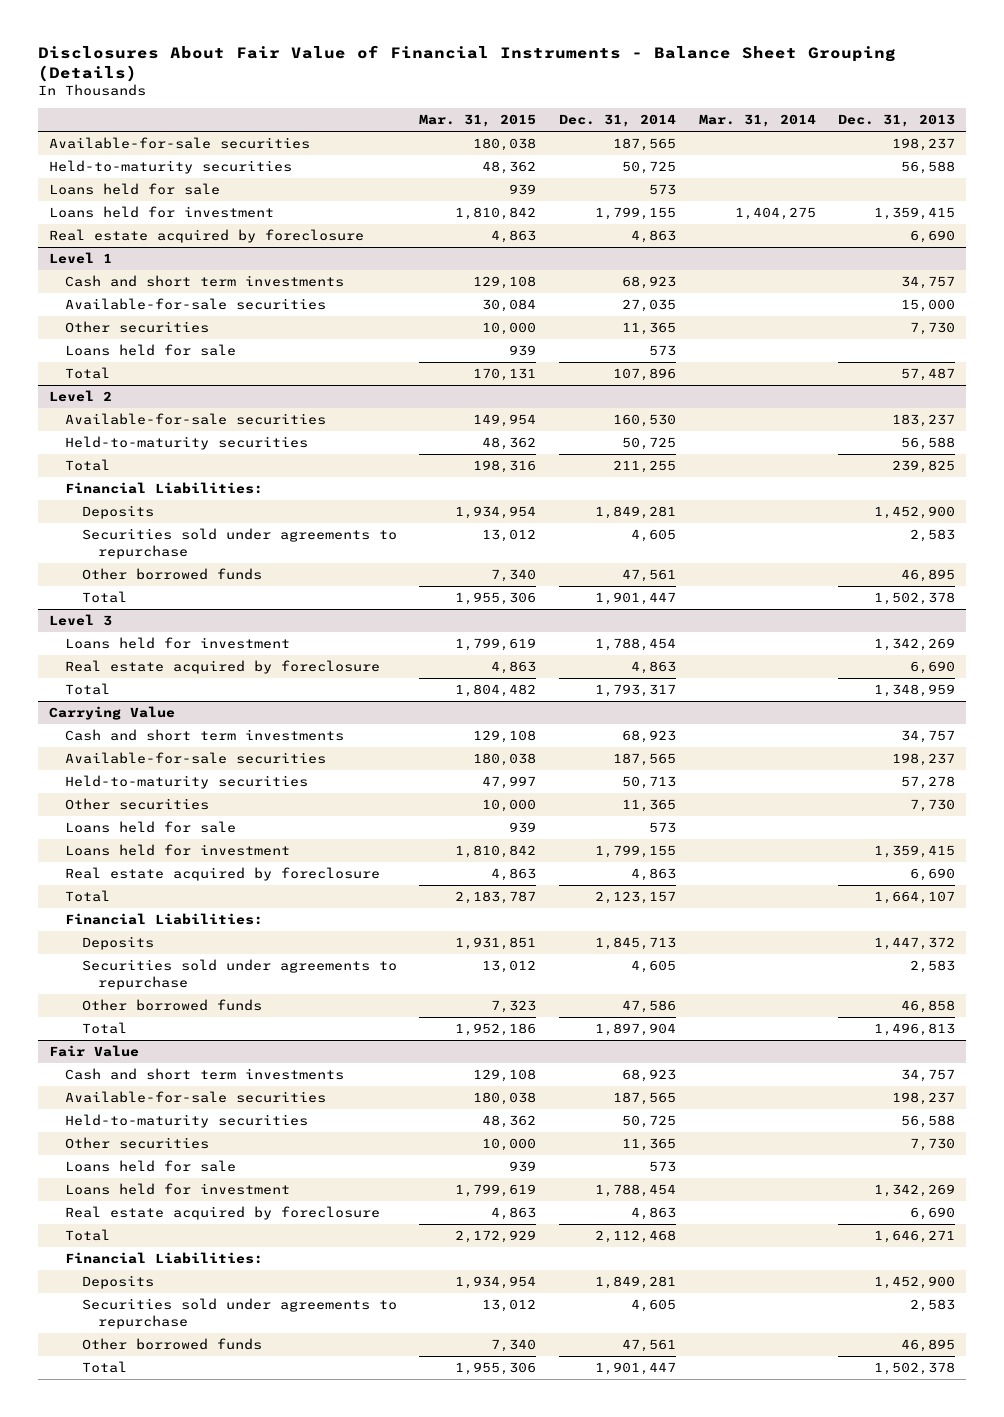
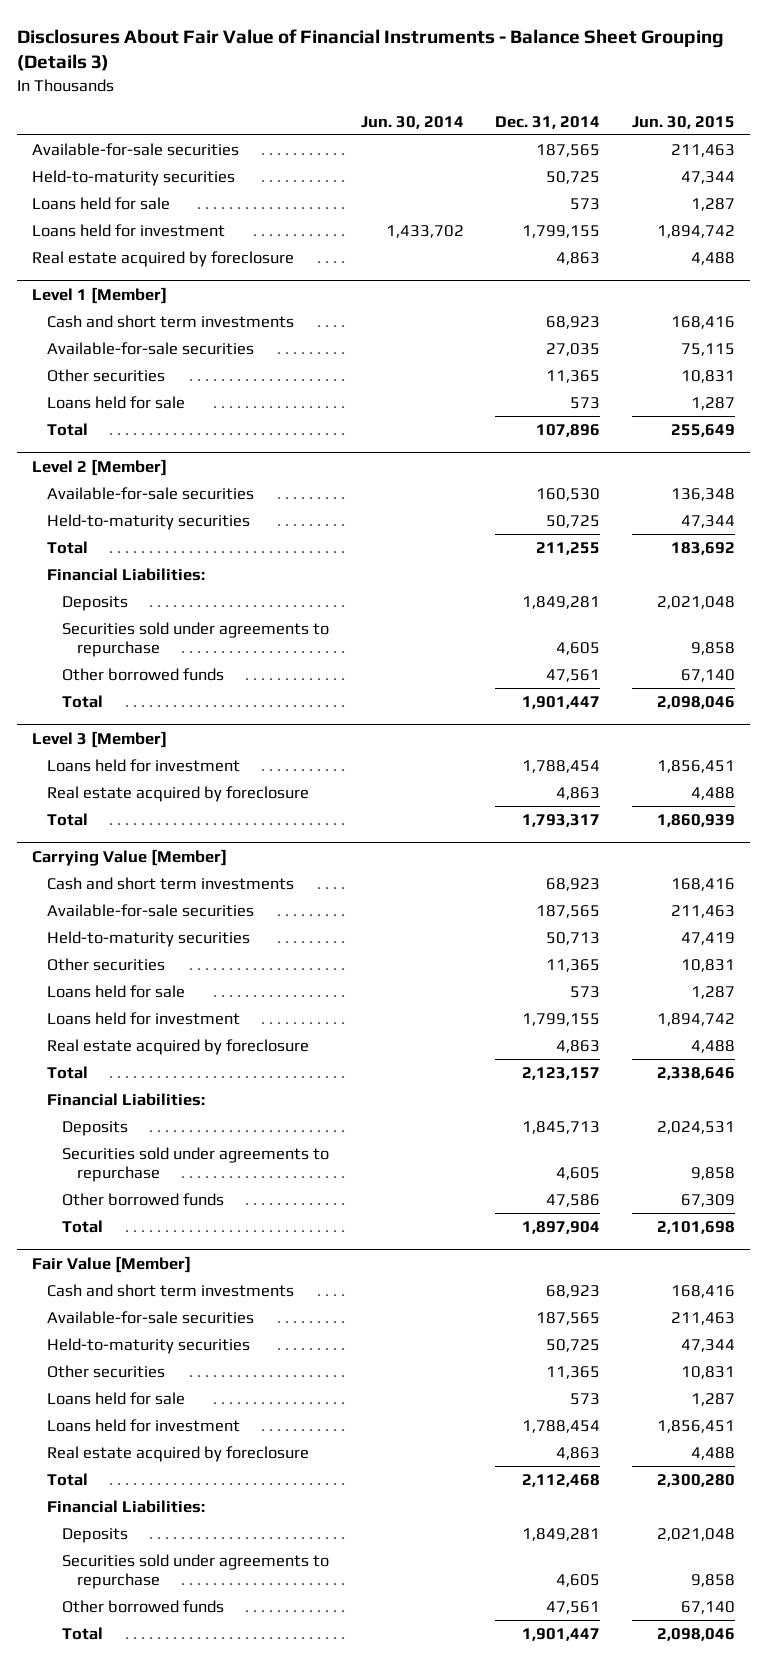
[37,44,896,82] Disclosures About Fair Value of Financial Instruments - Balance Sheet Grouping (Details) -> [16,28,724,72] Disclosures About Fair Value of Financial Instruments - Balance Sheet Grouping (Details 3)
[419,114,537,128] Mar. 31, 2015 -> none
[698,114,816,128] Mar. 31, 2014 -> none
[838,114,956,128] Dec. 31, 2013 -> none
none -> [360,115,464,129] Jun. 30, 2014
none -> [631,115,735,129] Jun. 30, 2015
[48,251,112,264] Level 1 -> [32,286,168,304] Level 1 [Member]
[48,389,112,402] Level 2 -> [32,458,168,476] Level 2 [Member]
[48,613,112,626] Level 3 -> [32,730,168,748] Level 3 [Member]
[48,705,175,720] Carrying Value -> [32,848,228,866] Carrying Value [Member]
[48,1044,139,1057] Fair Value -> [32,1255,192,1273] Fair Value [Member]

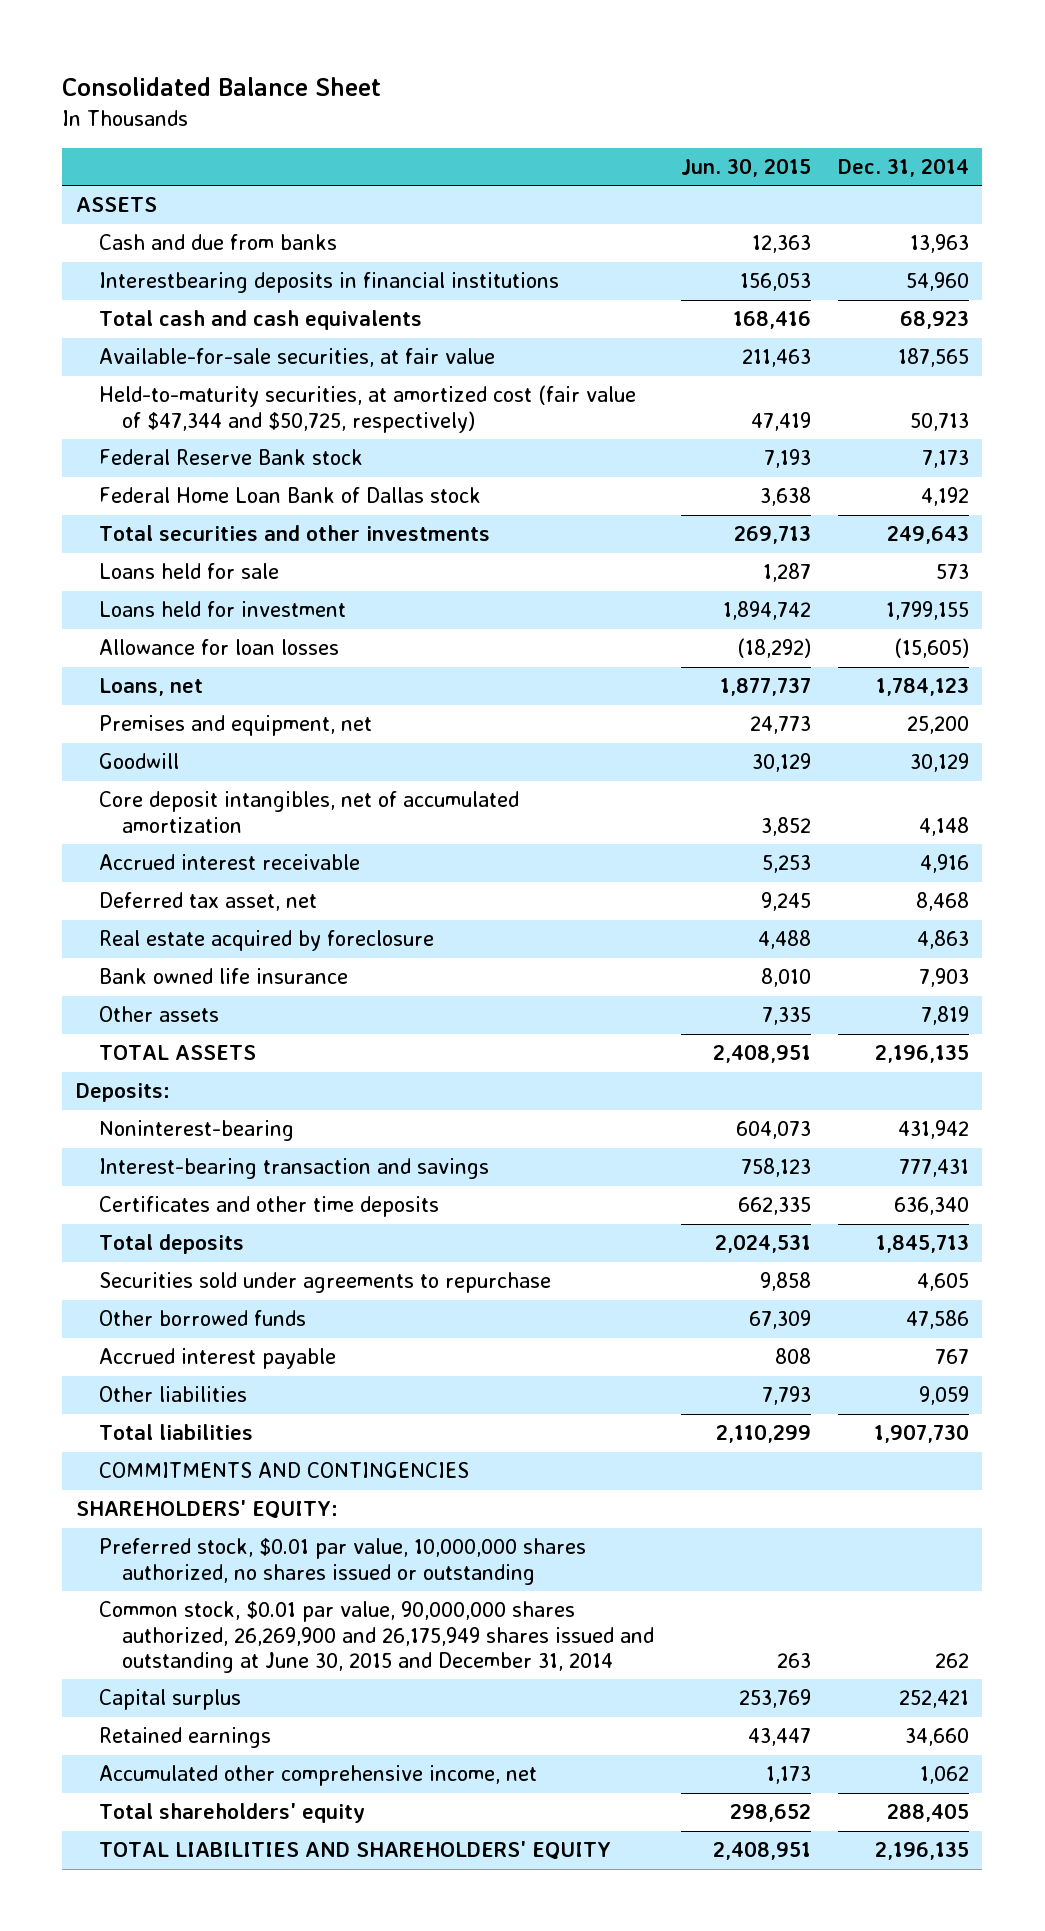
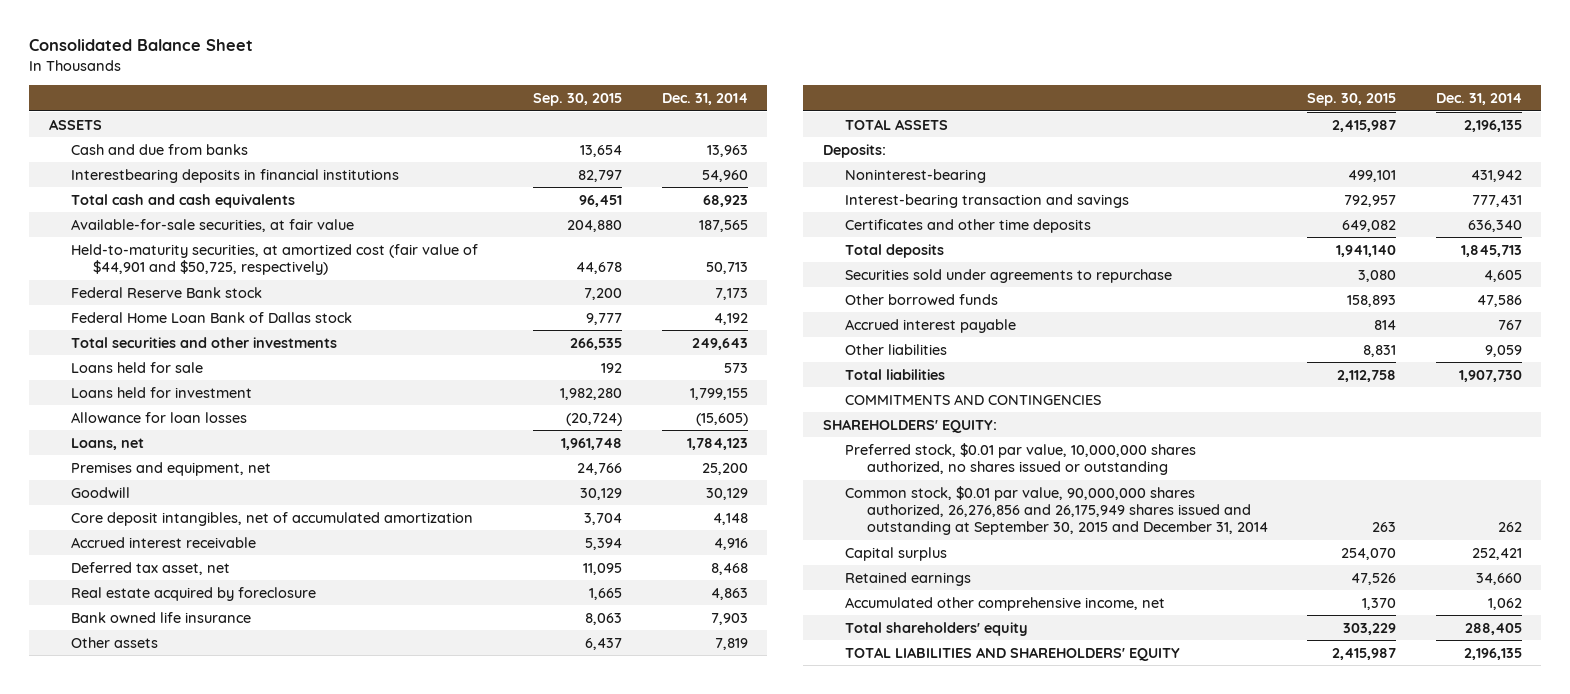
[681,157,812,177] Jun. 30, 2015 -> none
none -> [533,93,623,107] Sep. 30, 2015
[99,385,637,433] Held-to-maturity securities, at amortized cost (fair value of $47,344 and $50,725, respectively) -> [70,243,478,276] Held-to-maturity securities, at amortized cost (fair value of $44,901 and $50,725, respectively)
[99,1601,655,1673] Common stock, $0.01 par value, 90,000,000 shares authorized, 26,269,900 and 26,175,949 shares issued and outstanding at June 30, 2015 and December 31, 2014 -> [845,485,1269,536] Common stock, $0.01 par value, 90,000,000 shares authorized, 26,276,856 and 26,175,949 shares issued and outstanding at September 30, 2015 and December 31, 2014

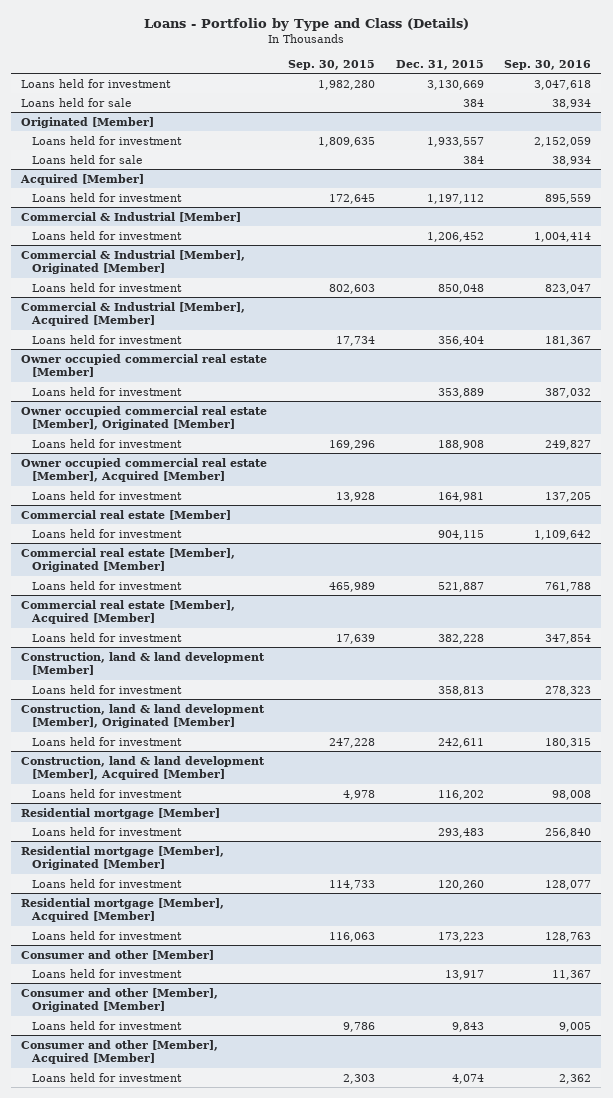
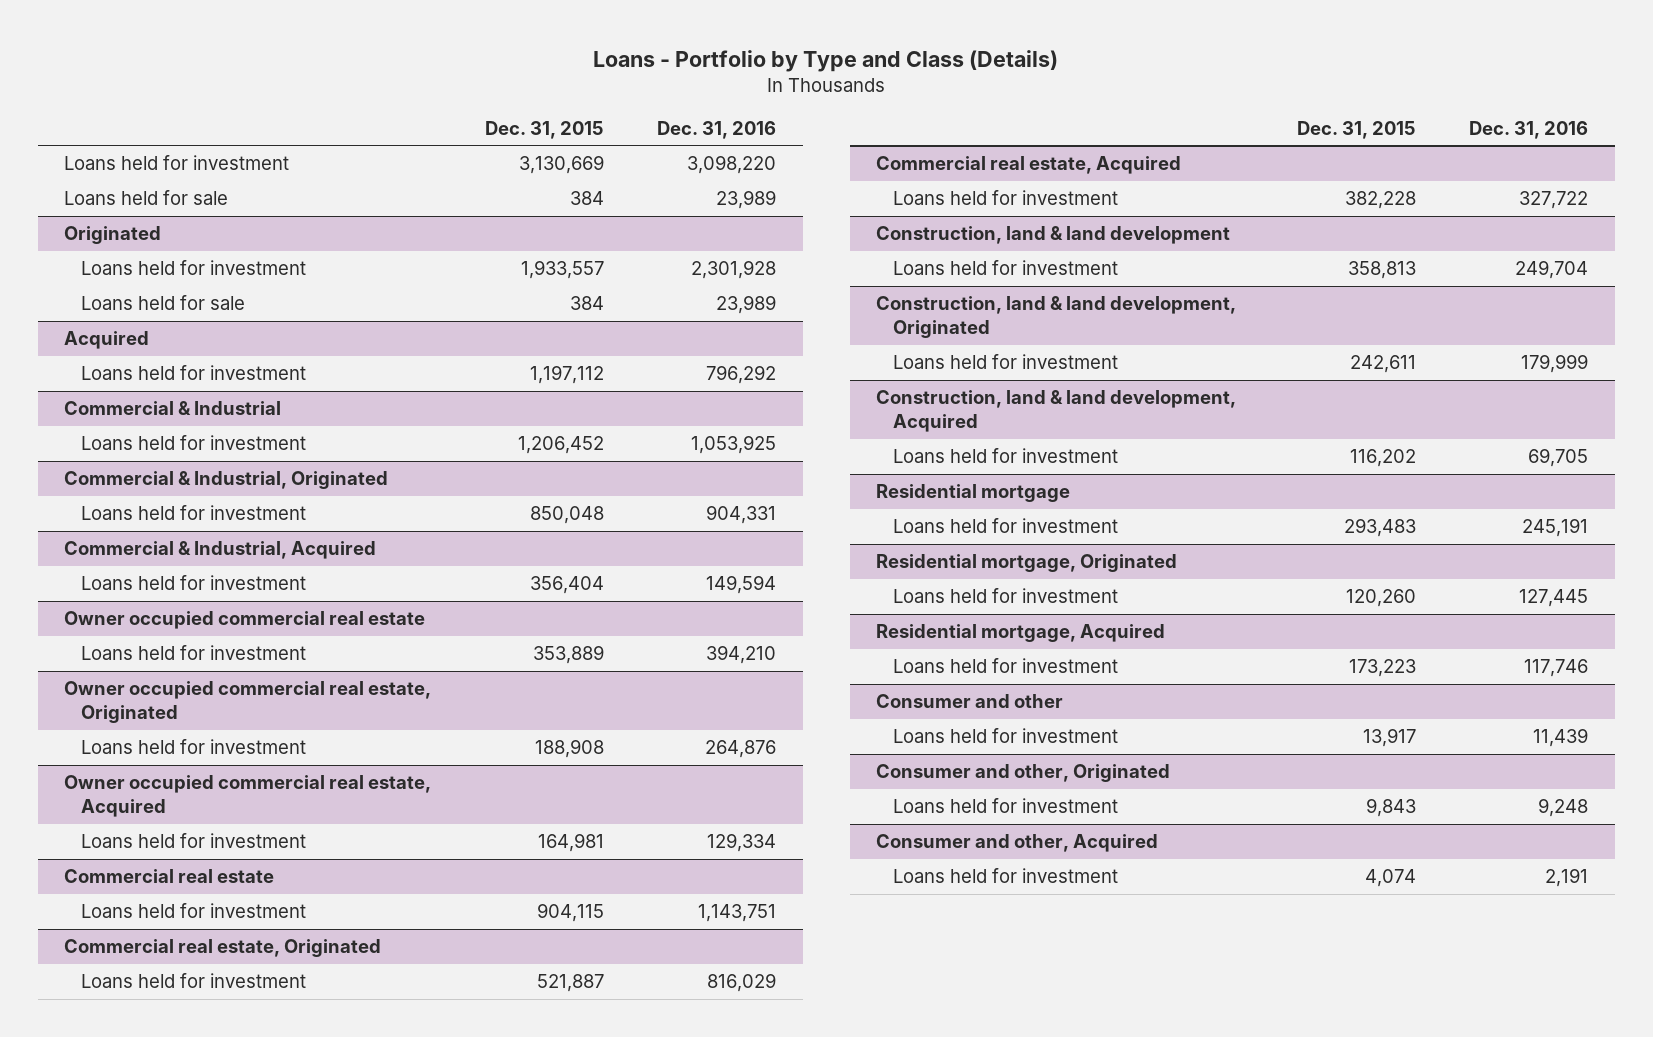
[288,59,376,70] Sep. 30, 2015 -> none
[504,59,592,70] Sep. 30, 2016 -> none
none -> [657,120,777,139] Dec. 31, 2016
[21,116,155,128] Originated [Member] -> [64,226,162,245] Originated
[20,173,145,185] Acquired [Member] -> [64,331,150,350] Acquired
[21,211,242,222] Commercial & Industrial [Member] -> [64,401,282,416] Commercial & Industrial
[21,249,246,275] Commercial & Industrial [Member], Originated [Member] -> [64,471,389,490] Commercial & Industrial, Originated
[21,301,246,327] Commercial & Industrial [Member], Acquired [Member] -> [64,541,377,560] Commercial & Industrial, Acquired
[21,353,268,378] Owner occupied commercial real estate [Member] -> [64,611,426,630] Owner occupied commercial real estate
[21,405,268,431] Owner occupied commercial real estate [Member], Originated [Member] -> [64,681,432,724] Owner occupied commercial real estate, Originated
[21,457,268,483] Owner occupied commercial real estate [Member], Acquired [Member] -> [64,775,432,818] Owner occupied commercial real estate, Acquired
[21,509,232,520] Commercial real estate [Member] -> [64,869,275,884] Commercial real estate
[21,547,236,573] Commercial real estate [Member], Originated [Member] -> [64,939,382,958] Commercial real estate, Originated
[21,599,236,625] Commercial real estate [Member], Acquired [Member] -> [876,156,1182,175] Commercial real estate, Acquired
[21,651,266,676] Construction, land & land development [Member] -> [876,226,1231,245] Construction, land & land development
[21,703,266,729] Construction, land & land development [Member], Originated [Member] -> [876,296,1237,339] Construction, land & land development, Originated
[21,755,266,781] Construction, land & land development [Member], Acquired [Member] -> [876,390,1237,433] Construction, land & land development, Acquired
[21,807,221,819] Residential mortgage [Member] -> [876,484,1071,503] Residential mortgage
[21,845,225,871] Residential mortgage [Member], Originated [Member] -> [876,554,1178,573] Residential mortgage, Originated
[21,897,225,923] Residential mortgage [Member], Acquired [Member] -> [876,624,1166,643] Residential mortgage, Acquired
[21,949,215,960] Consumer and other [Member] -> [876,694,1064,709] Consumer and other
[21,987,219,1013] Consumer and other [Member], Originated [Member] -> [876,764,1171,783] Consumer and other, Originated
[21,1039,219,1065] Consumer and other [Member], Acquired [Member] -> [876,834,1159,853] Consumer and other, Acquired

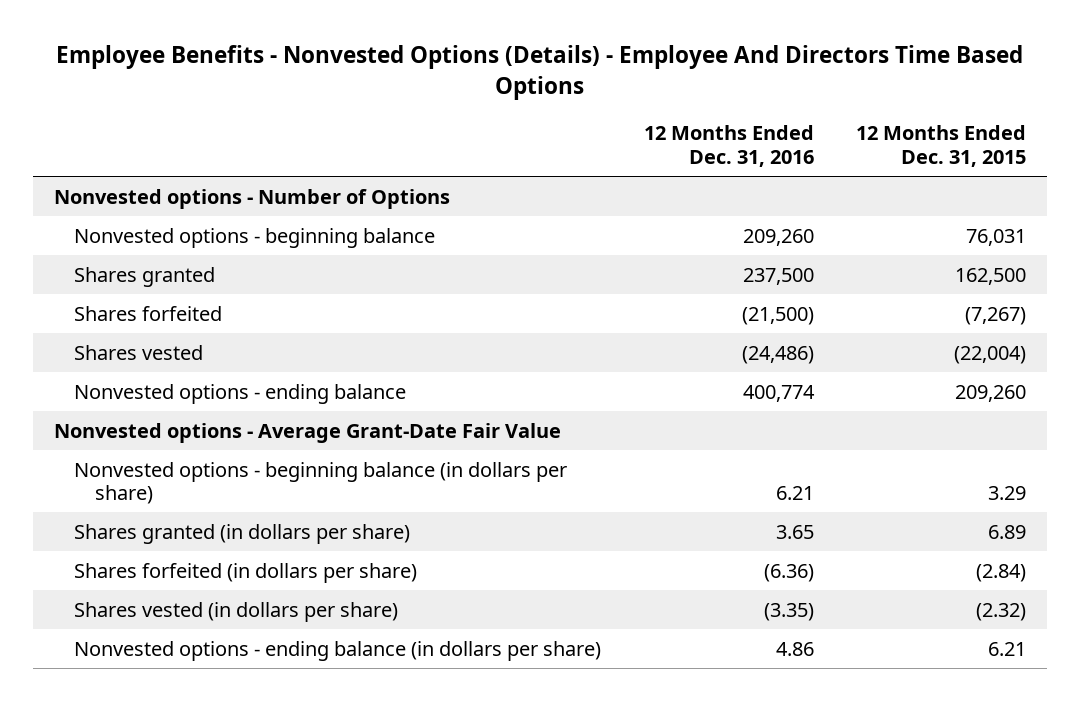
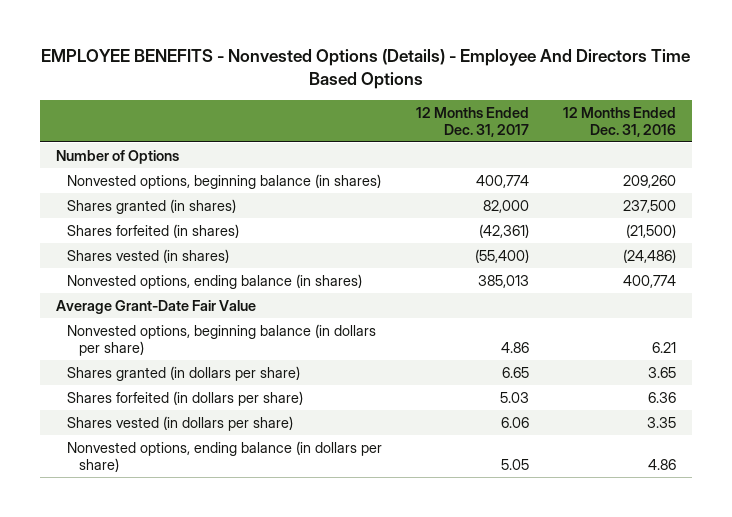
[55,45,1023,101] Employee Benefits - Nonvested Options (Details) - Employee And Directors Time Based Options -> [40,49,690,90] EMPLOYEE BENEFITS - Nonvested Options (Details) - Employee And Directors Time Based Options
[856,125,1027,167] 12 Months Ended Dec. 31, 2015 -> none
none -> [416,106,530,137] 12 Months Ended Dec. 31, 2017
[53,188,450,209] Nonvested options - Number of Options -> [56,149,180,164] Number of Options
[74,227,436,248] Nonvested options - beginning balance -> [67,173,382,189] Nonvested options, beginning balance (in shares)
[74,266,216,287] Shares granted -> [67,198,237,214] Shares granted (in shares)
[74,305,223,321] Shares forfeited -> [67,223,240,238] Shares forfeited (in shares)
[74,344,204,360] Shares vested -> [67,248,230,263] Shares vested (in shares)
[74,383,407,404] Nonvested options - ending balance -> [67,273,363,289] Nonvested options, ending balance (in shares)
[53,422,561,443] Nonvested options - Average Grant-Date Fair Value -> [56,299,257,314] Average Grant-Date Fair Value
[74,461,568,505] Nonvested options - beginning balance (in dollars per share) -> [67,323,377,356] Nonvested options, beginning balance (in dollars per share)
[763,563,814,582] (6.36) -> [647,391,676,403] 6.36
[763,602,814,621] (3.35) -> [646,416,676,428] 3.35
[74,640,602,661] Nonvested options - ending balance (in dollars per share) -> [67,440,383,472] Nonvested options, ending balance (in dollars per share)

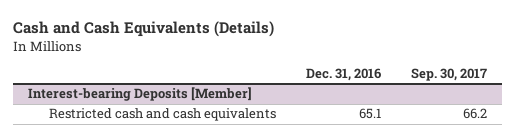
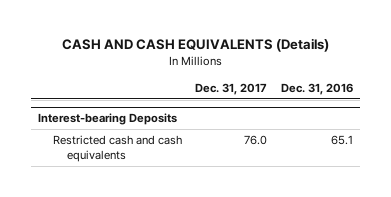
[13,21,275,38] Cash and Cash Equivalents (Details) -> [61,38,329,53] CASH AND CASH EQUIVALENTS (Details)
[411,68,488,82] Sep. 30, 2017 -> none
none -> [195,82,268,95] Dec. 31, 2017
[28,87,253,102] Interest-bearing Deposits [Member] -> [38,113,178,126] Interest-bearing Deposits

